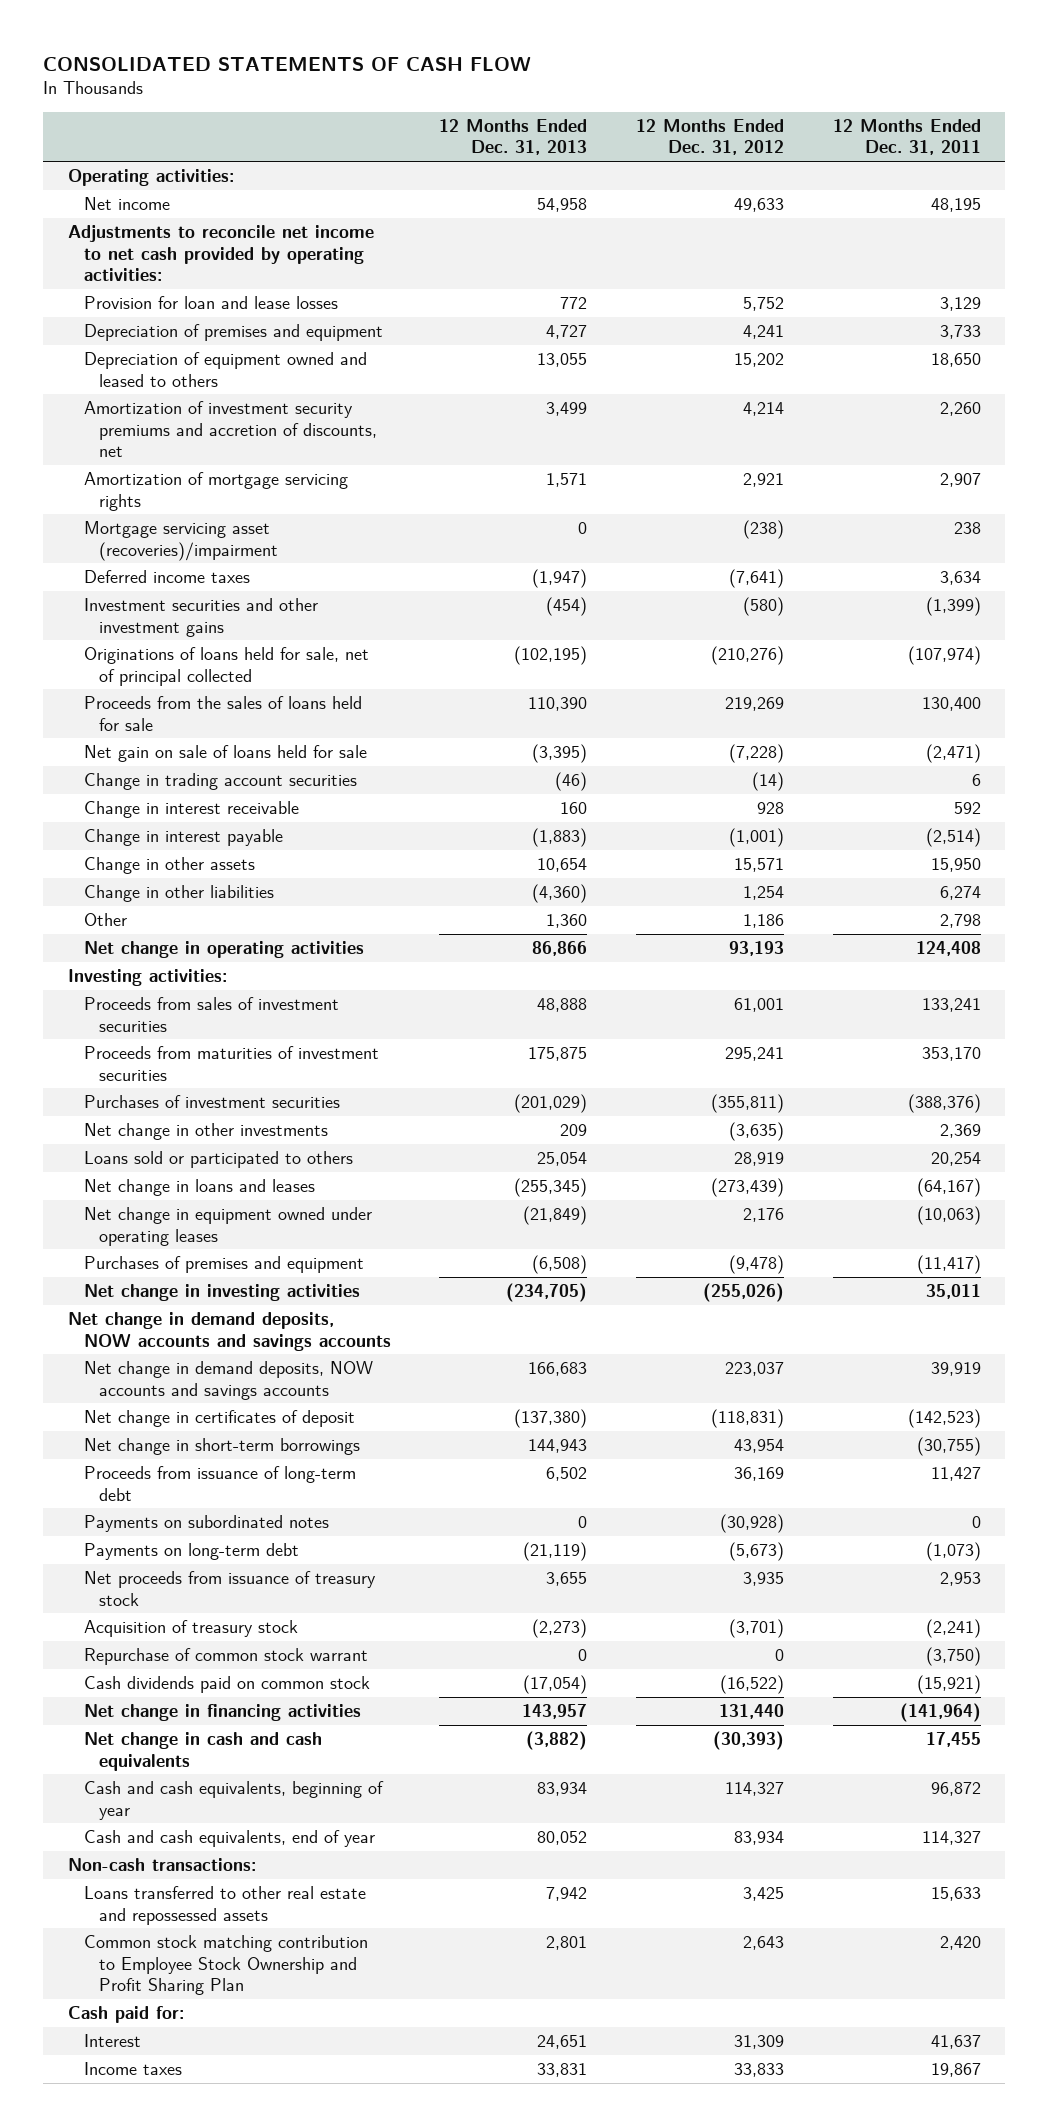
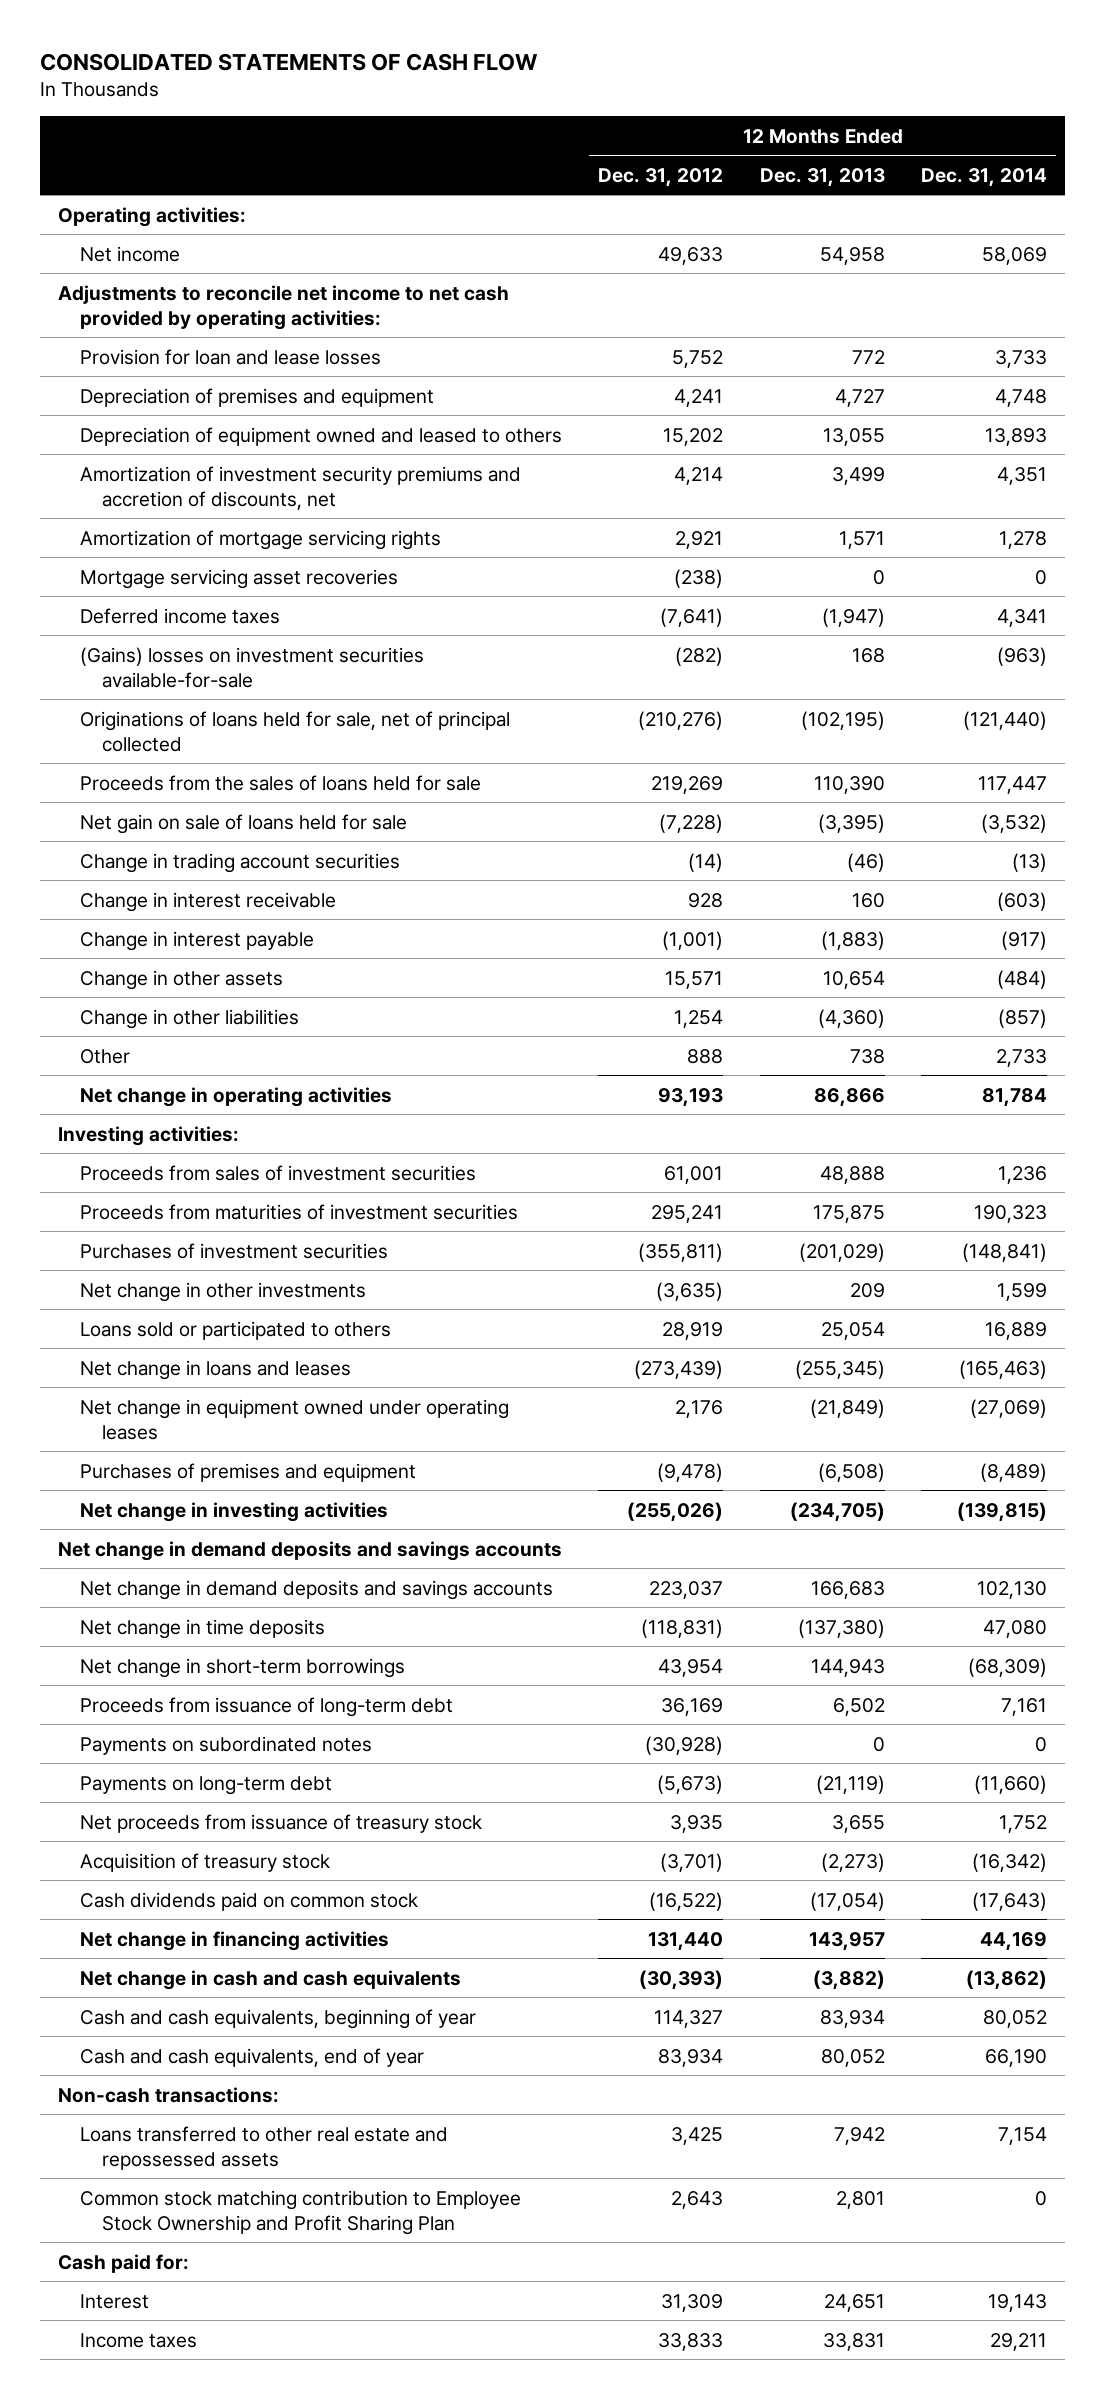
[832,118,981,156] 12 Months Ended Dec. 31, 2011 -> none
none -> [921,167,1048,187] Dec. 31, 2014
[83,521,279,561] Mortgage servicing asset (recoveries)/impairment -> [79,568,398,589] Mortgage servicing asset recoveries
[83,598,318,637] Investment securities and other investment gains -> none
none -> [79,646,424,688] (Gains) losses on investment securities available-for-sale
[546,914,588,929] 1,360 -> [849,1048,885,1064] 738
[743,914,785,929] 1,186 -> [687,1048,724,1064] 888
[67,1312,391,1351] Net change in demand deposits, NOW accounts and savings accounts -> [57,1540,562,1561] Net change in demand deposits and savings accounts
[83,1361,373,1400] Net change in demand deposits, NOW accounts and savings accounts -> [79,1579,553,1600] Net change in demand deposits and savings accounts
[83,1410,355,1428] Net change in certificates of deposit -> [79,1618,325,1639] Net change in time deposits
[83,1648,368,1666] Repurchase of common stock warrant -> none

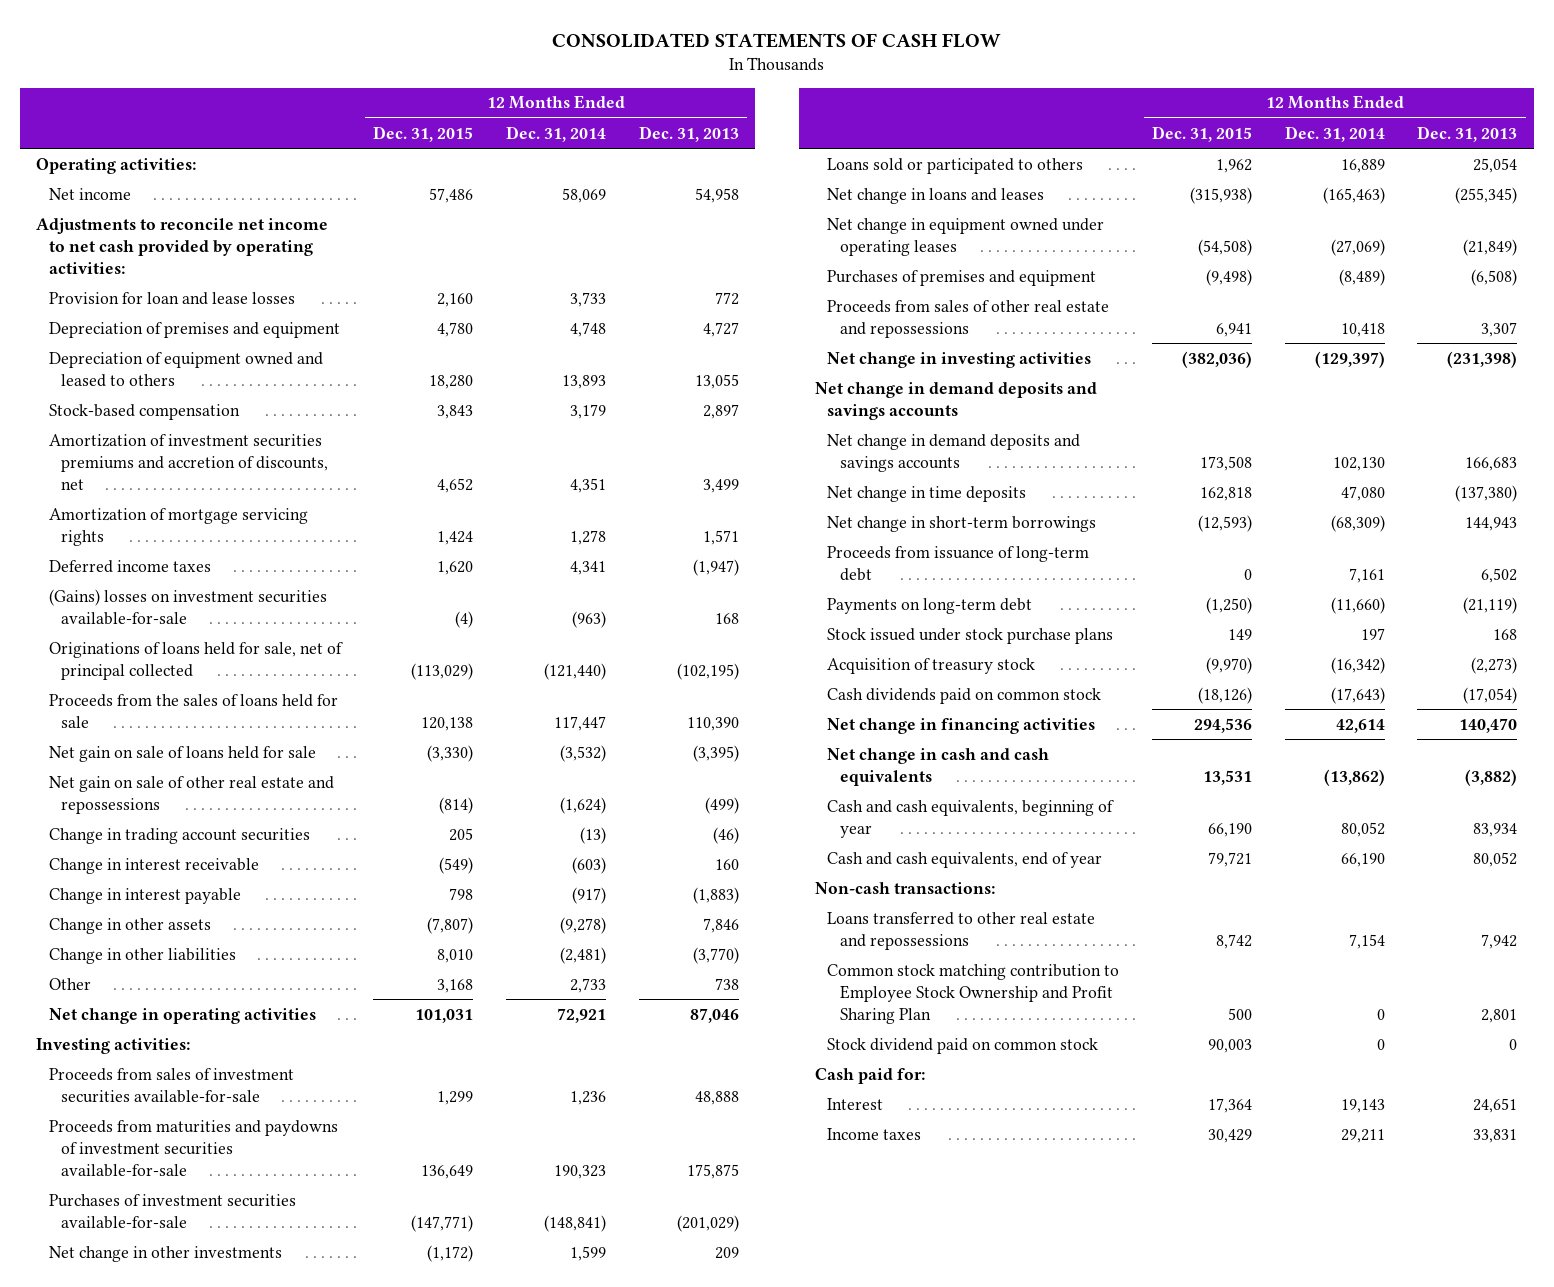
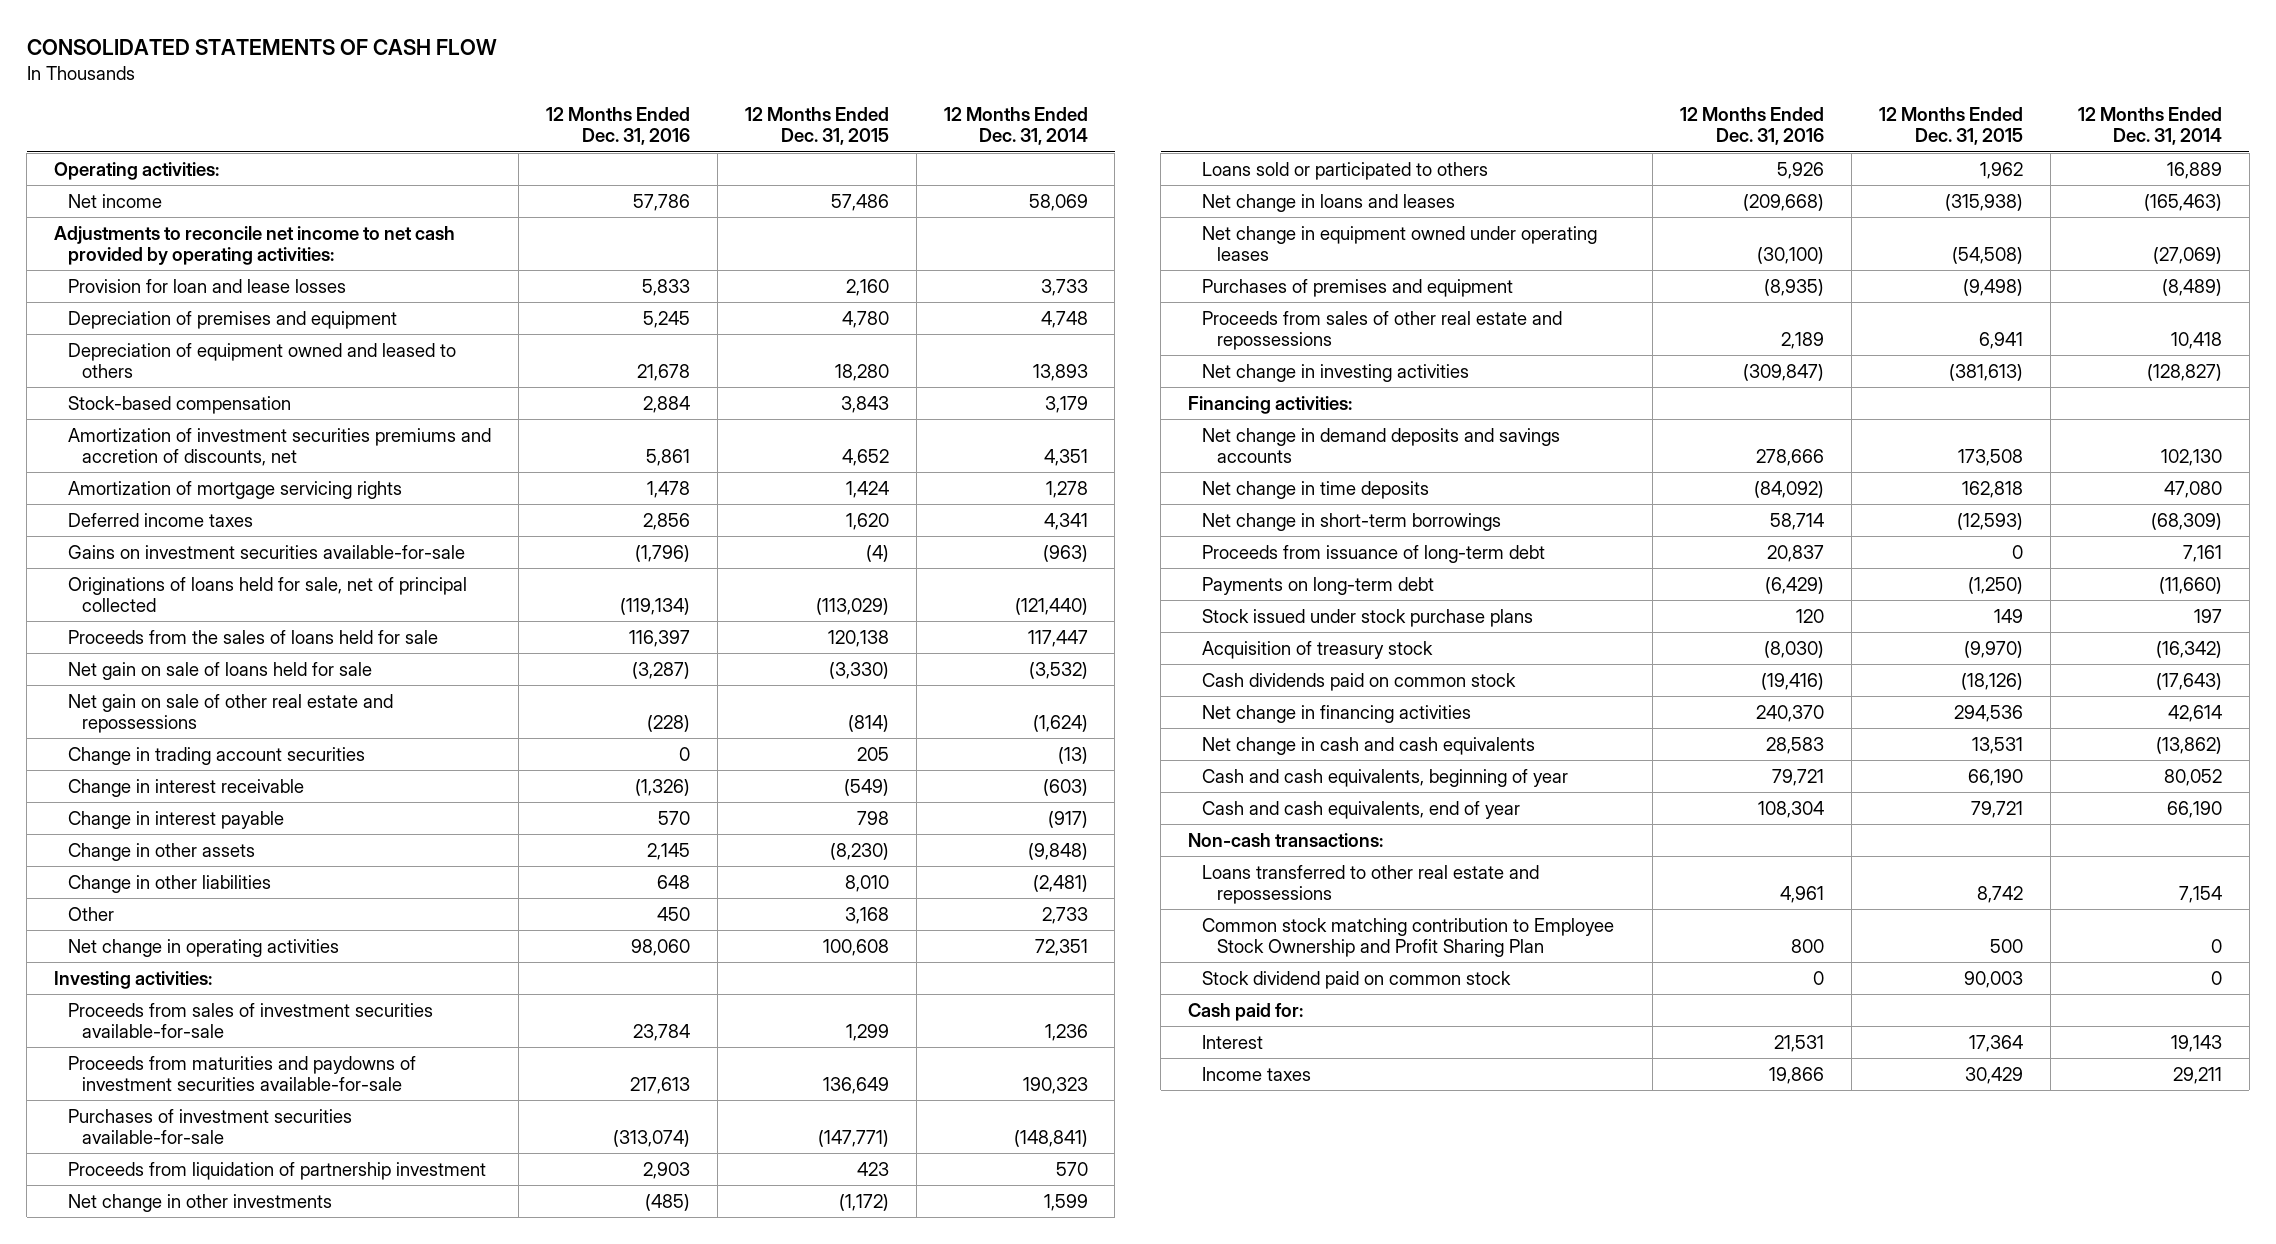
[638,125,739,142] Dec. 31, 2013 -> none
none -> [545,107,690,146] 12 Months Ended Dec. 31, 2016
[48,588,327,625] (Gains) losses on investment securities available-for-sale -> [68,544,466,559] Gains on investment securities available-for-sale
[427,916,474,934] (7,807) -> [829,842,889,860] (8,230)
[560,916,607,934] (9,278) -> [1027,842,1088,860] (9,848)
[415,1008,474,1023] 101,031 -> [822,938,889,956] 100,608
[557,1007,607,1023] 72,921 -> [1034,938,1088,956] 72,351
none -> [68,1161,487,1180] Proceeds from liquidation of partnership investment
[1181,350,1252,368] (382,036) -> [1948,363,2023,381] (381,613)
[1314,350,1385,368] (129,397) -> [2146,363,2222,381] (128,827)
[814,381,1097,420] Net change in demand deposits and savings accounts -> [1188,395,1353,414] Financing activities:

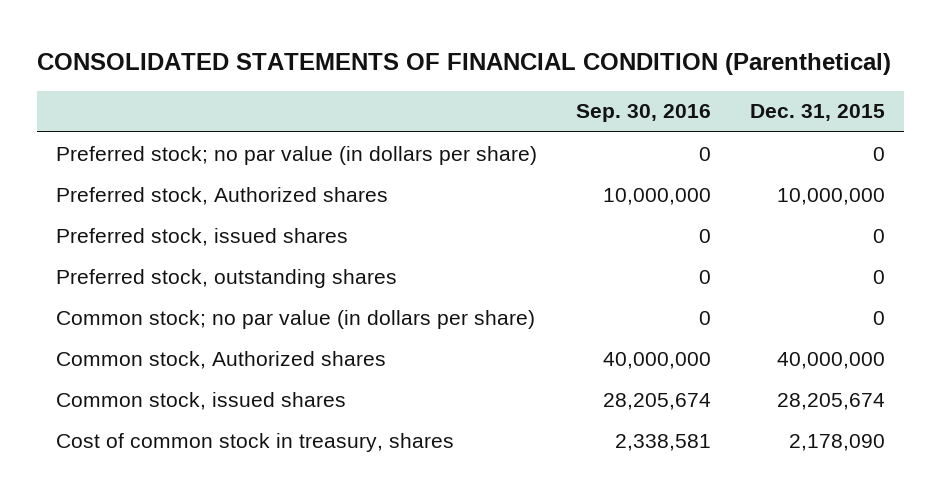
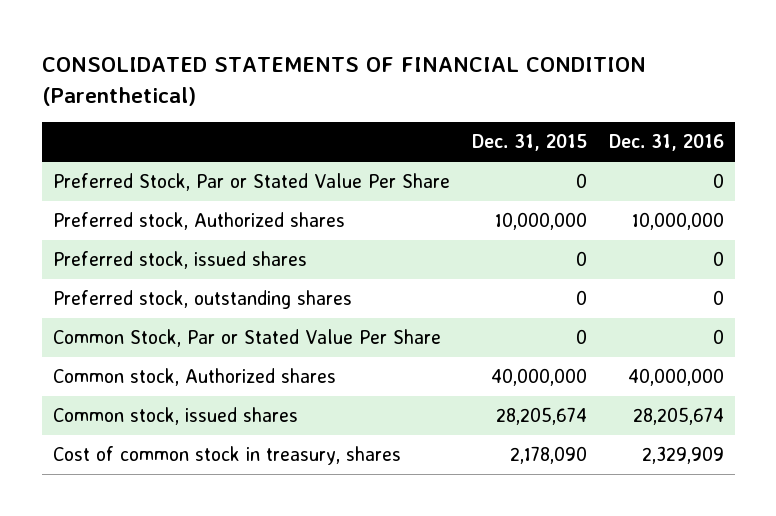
[576,104,712,123] Sep. 30, 2016 -> none
none -> [608,134,724,152] Dec. 31, 2016
[56,145,538,165] Preferred stock; no par value (in dollars per share) -> [52,173,450,192] Preferred Stock, Par or Stated Value Per Share
[56,309,536,329] Common stock; no par value (in dollars per share) -> [52,329,441,348] Common Stock, Par or Stated Value Per Share

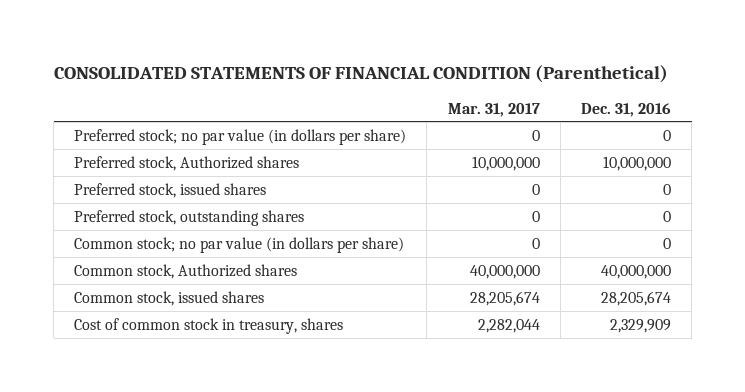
[471,134,587,152] Dec. 31, 2015 -> none
none -> [447,102,540,117] Mar. 31, 2017
[52,173,450,192] Preferred Stock, Par or Stated Value Per Share -> [74,128,407,145] Preferred stock; no par value (in dollars per share)
[52,329,441,348] Common Stock, Par or Stated Value Per Share -> [74,236,405,253] Common stock; no par value (in dollars per share)

